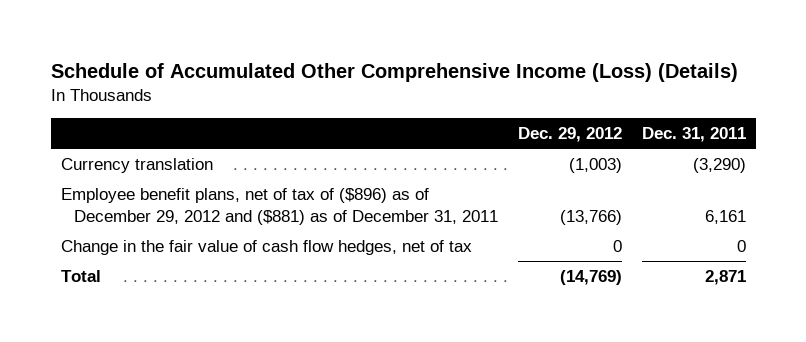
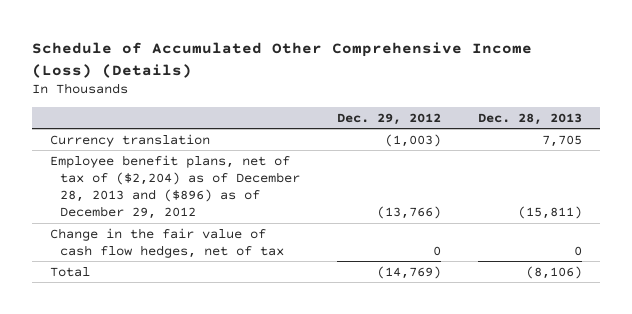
[641,127,746,143] Dec. 31, 2011 -> none
none -> [477,112,582,125] Dec. 28, 2013
[60,188,499,225] Employee benefit plans, net of tax of ($896) as of December 29, 2012 and ($881) as of December 31, 2011 -> [50,154,301,219] Employee benefit plans, net of tax of ($2,204) as of December 28, 2013 and ($896) as of December 29, 2012

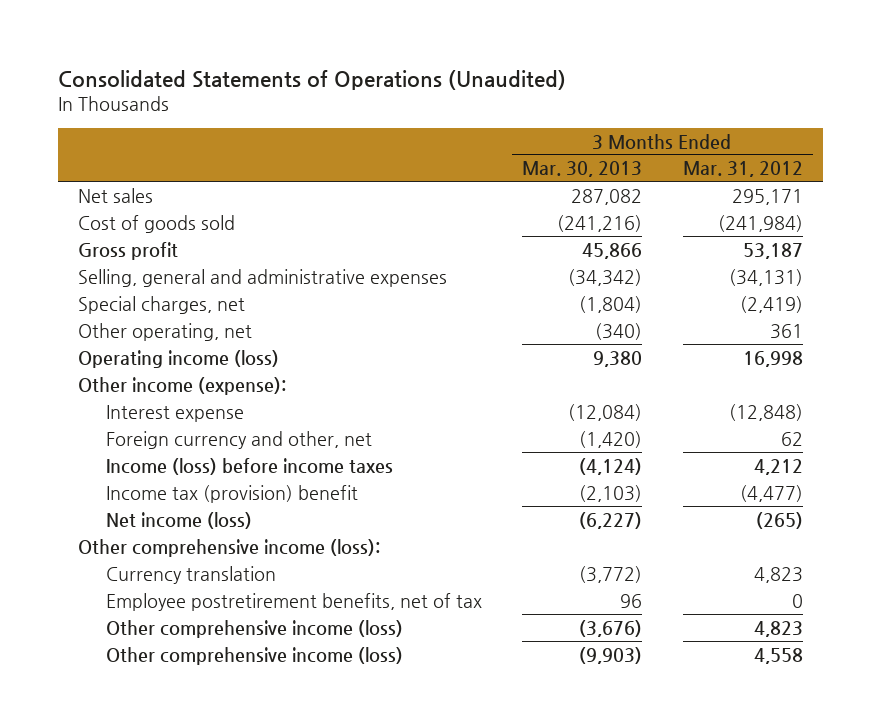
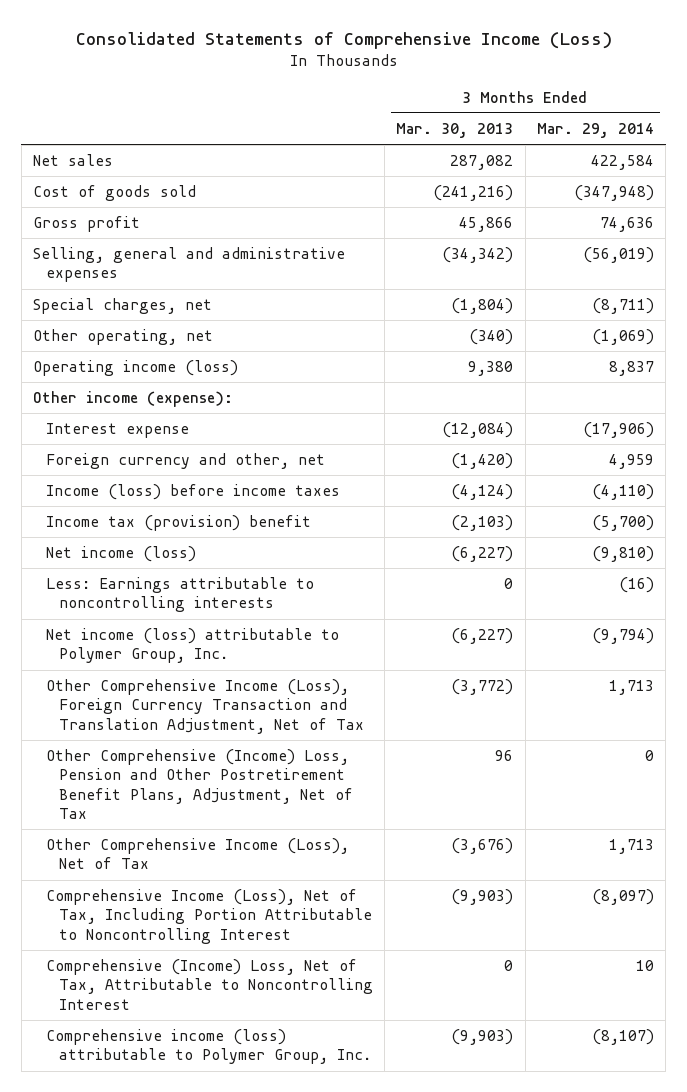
[58,69,567,90] Consolidated Statements of Operations (Unaudited) -> [75,32,612,50] Consolidated Statements of Comprehensive Income (Loss)
[682,161,803,178] Mar. 31, 2012 -> none
none -> [537,122,655,138] Mar. 29, 2014
[78,538,381,557] Other comprehensive income (loss): -> none
none -> [45,576,314,613] Less: Earnings attributable to noncontrolling interests
none -> [45,627,339,664] Net income (loss) attributable to Polymer Group, Inc.
[106,565,277,584] Currency translation -> [45,678,364,734] Other Comprehensive Income (Loss), Foreign Currency Transaction and Translation Adjustment, Net of Tax
[106,592,483,611] Employee postretirement benefits, net of tax -> [45,748,353,820] Other Comprehensive (Income) Loss, Pension and Other Postretirement Benefit Plans, Adjustment, Net of Tax
[106,619,404,638] Other comprehensive income (loss) -> [45,837,349,870] Other Comprehensive Income (Loss), Net of Tax
[106,646,404,665] Other comprehensive income (loss) -> [45,888,372,944] Comprehensive Income (Loss), Net of Tax, Including Portion Attributable to Noncontrolling Interest
none -> [45,958,373,1010] Comprehensive (Income) Loss, Net of Tax, Attributable to Noncontrolling Interest
none -> [45,1028,371,1065] Comprehensive income (loss) attributable to Polymer Group, Inc.

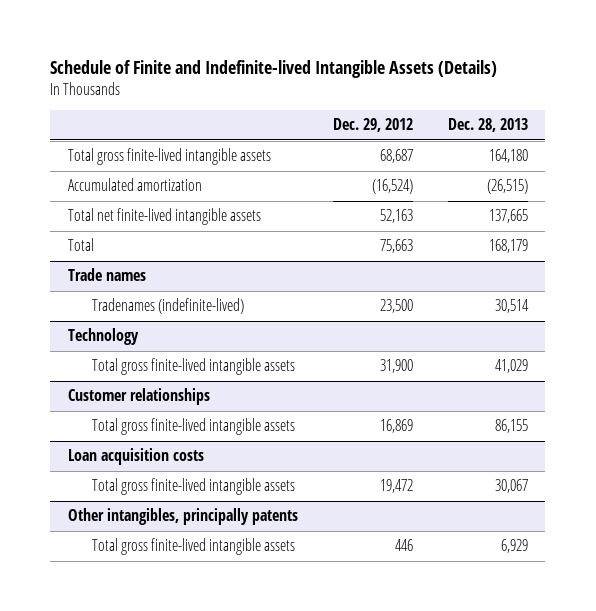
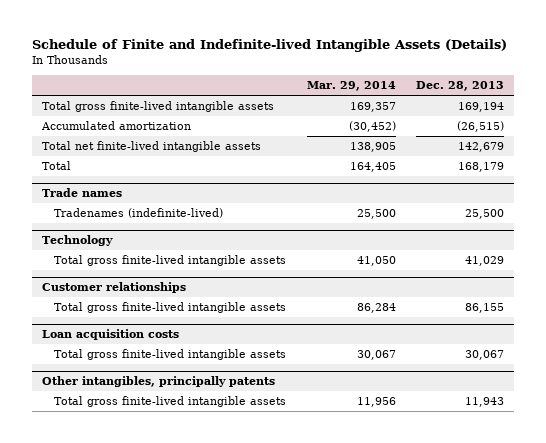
[332,118,413,133] Dec. 29, 2012 -> none
none -> [306,81,396,92] Mar. 29, 2014
[488,149,528,164] 164,180 -> [457,102,504,113] 169,194
[488,209,528,224] 137,665 -> [457,142,504,153] 142,679
[494,299,529,314] 30,514 -> [464,209,504,220] 25,500
[500,539,528,554] 6,929 -> [464,397,504,408] 11,943

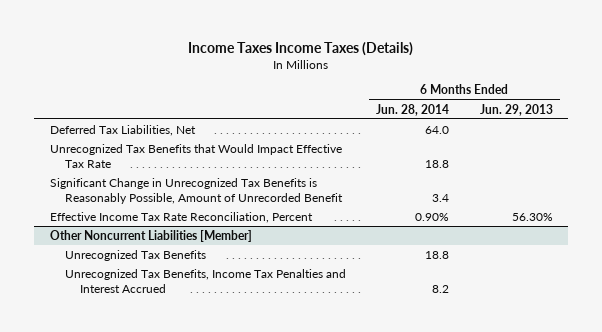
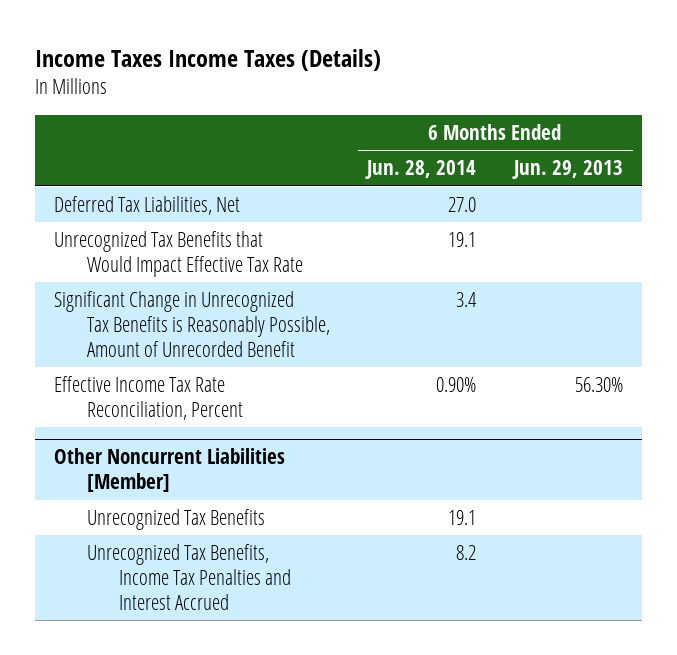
[425,125,450,134] 64.0 -> [448,196,477,212] 27.0
[425,159,450,168] 18.8 -> [448,231,477,247] 19.1
[425,250,450,259] 18.8 -> [448,509,477,525] 19.1

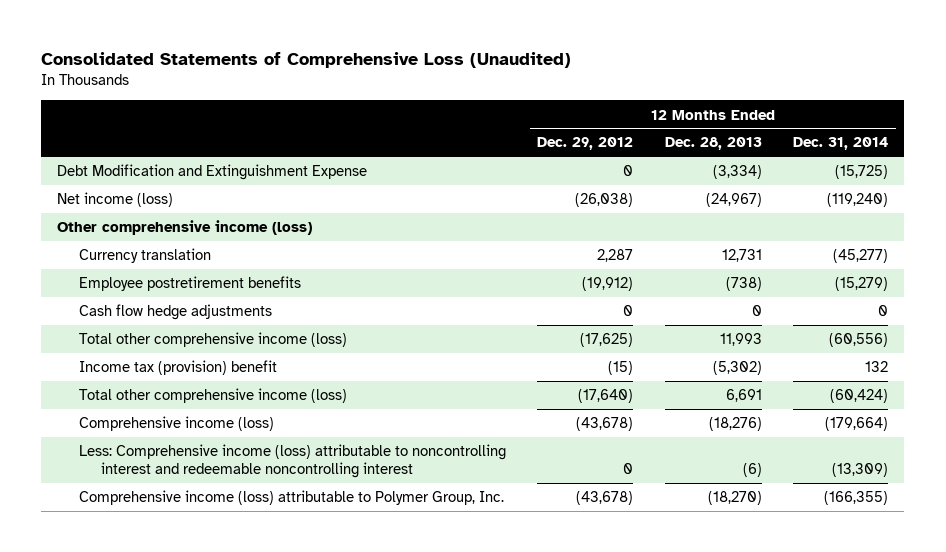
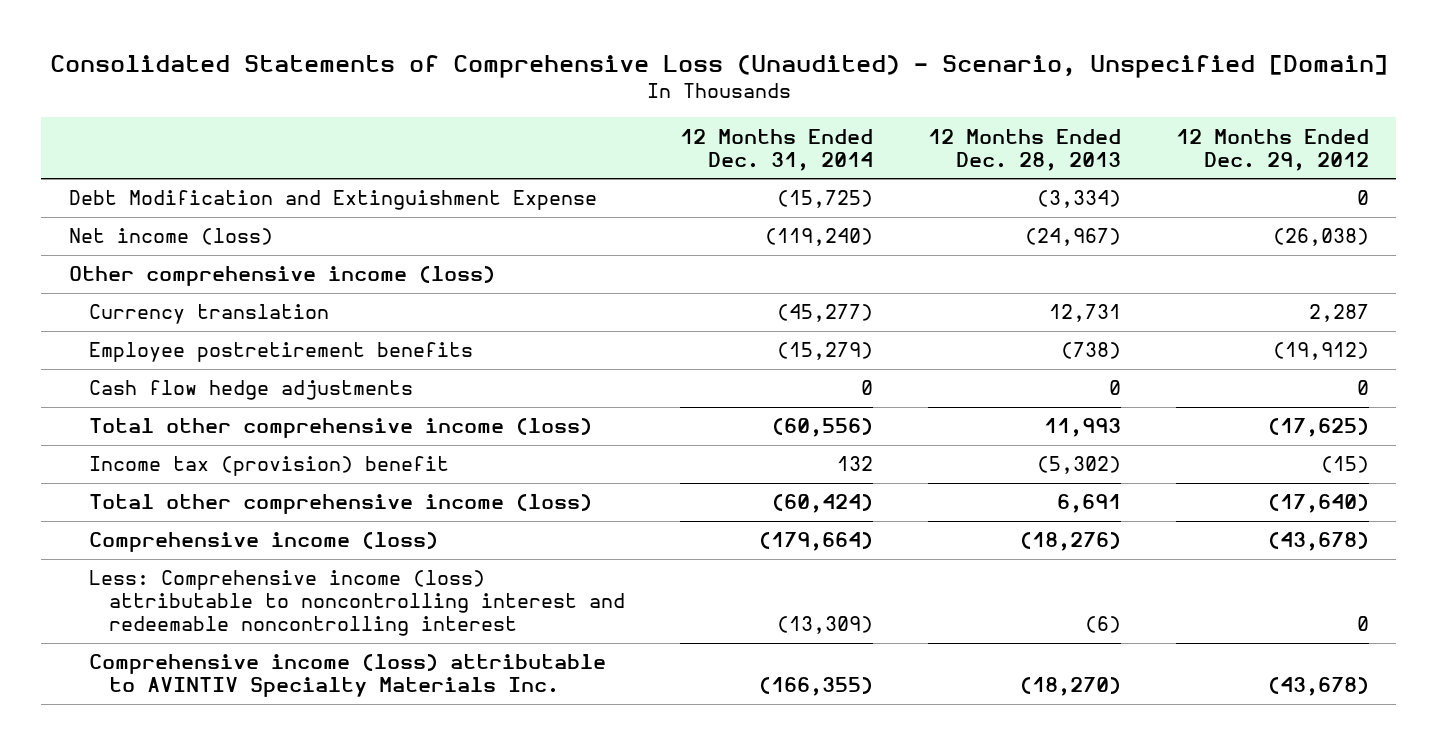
[41,51,572,68] Consolidated Statements of Comprehensive Loss (Unaudited) -> [49,54,1388,78] Consolidated Statements of Comprehensive Loss (Unaudited) - Scenario, Unspecified [Domain]
[78,490,504,506] Comprehensive income (loss) attributable to Polymer Group, Inc. -> [89,654,607,698] Comprehensive income (loss) attributable to AVINTIV Specialty Materials Inc.

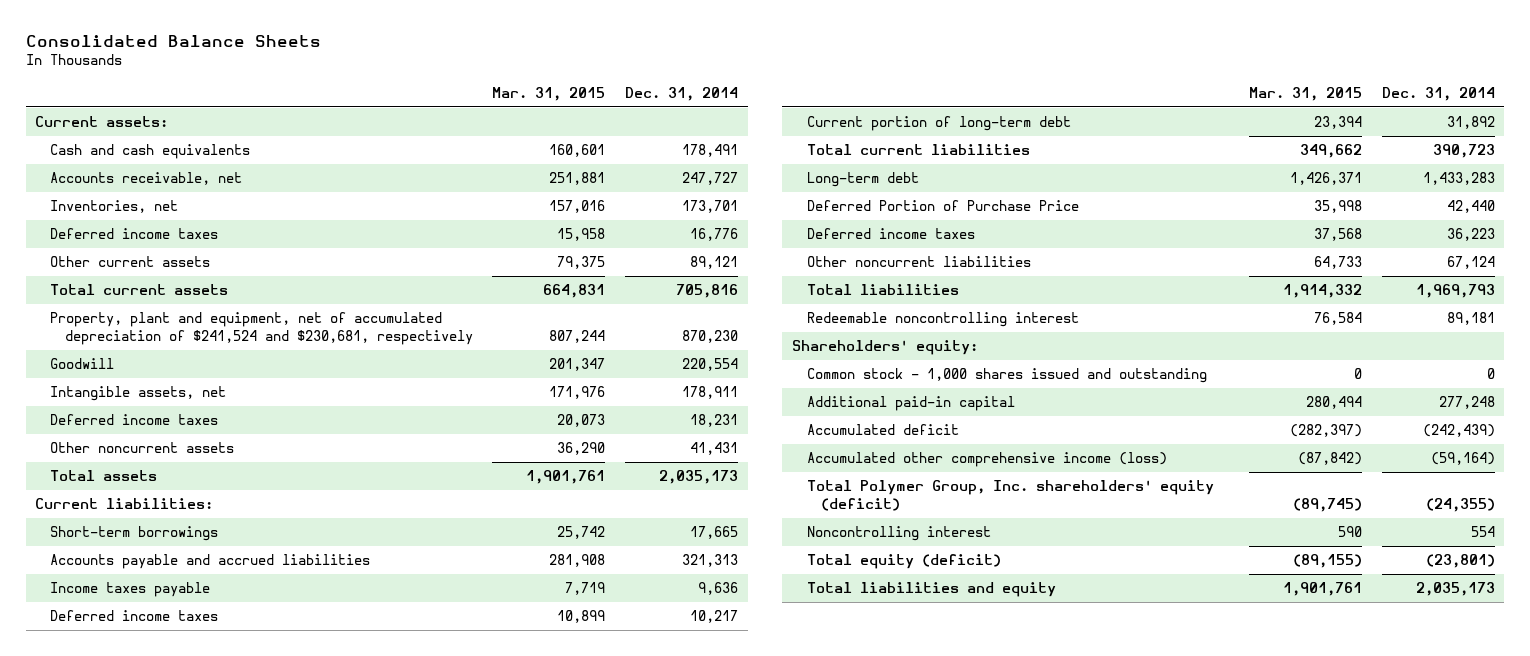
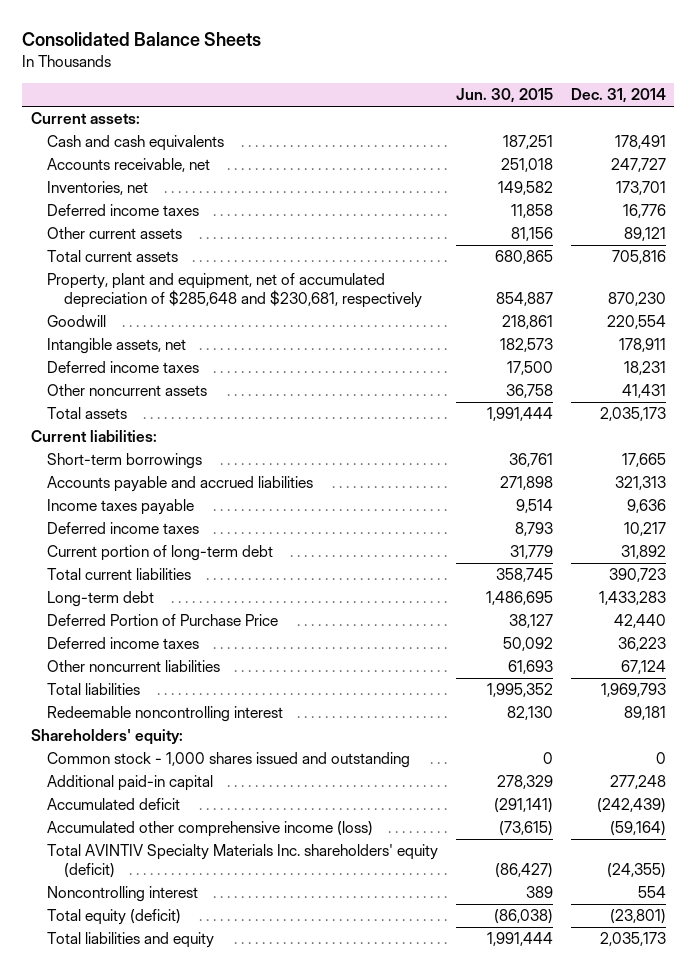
[492,87,606,102] Mar. 31, 2015 -> none
none -> [456,88,554,104] Jun. 30, 2015
[50,312,473,345] Property, plant and equipment, net of accumulated depreciation of $241,524 and $230,681, respectively -> [47,273,423,309] Property, plant and equipment, net of accumulated depreciation of $285,648 and $230,681, respectively
[806,480,1214,511] Total Polymer Group, Inc. shareholders' equity (deficit) -> [47,844,439,879] Total AVINTIV Specialty Materials Inc. shareholders' equity (deficit)

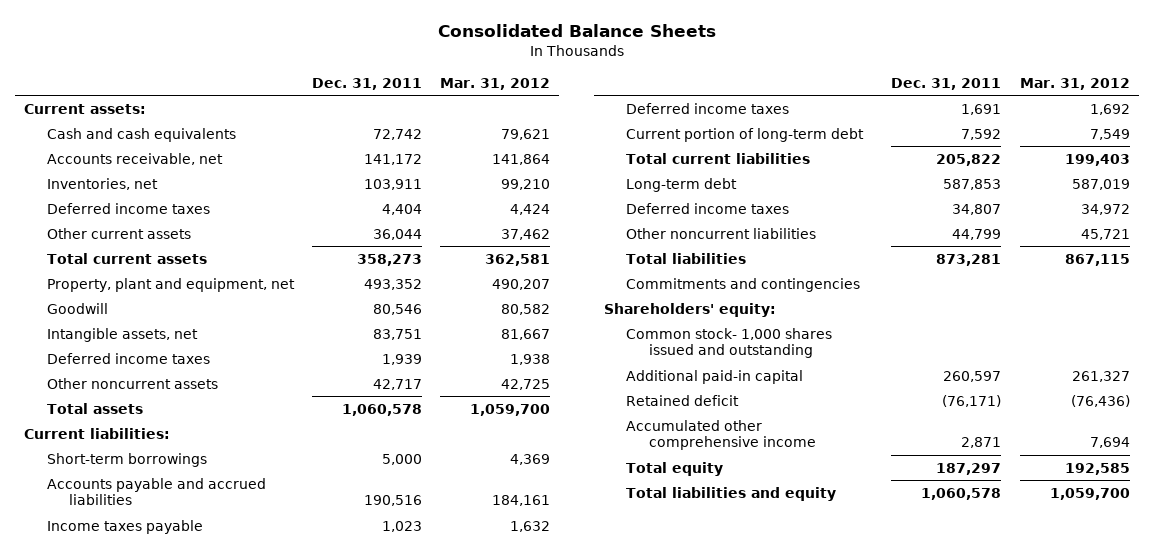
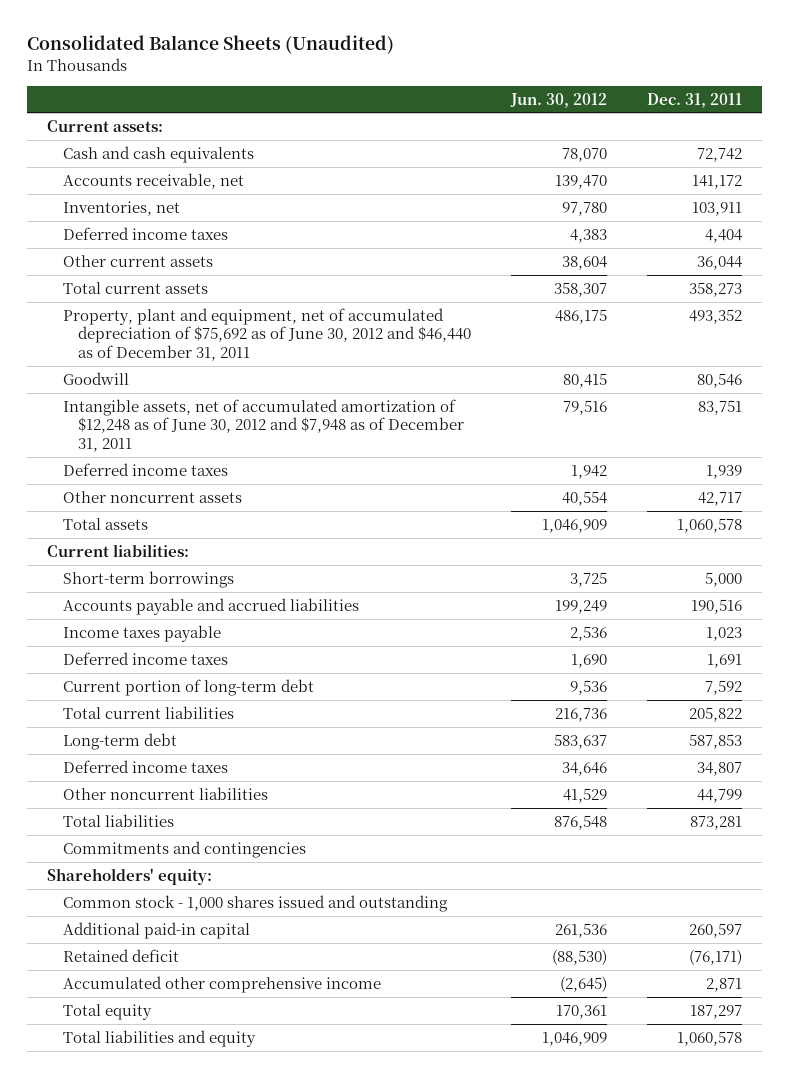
[437,23,716,37] Consolidated Balance Sheets -> [27,35,395,55] Consolidated Balance Sheets (Unaudited)
[439,77,550,90] Mar. 31, 2012 -> none
none -> [509,92,607,108] Jun. 30, 2012
[46,277,295,292] Property, plant and equipment, net -> [62,307,472,361] Property, plant and equipment, net of accumulated depreciation of $75,692 as of June 30, 2012 and $46,440 as of December 31, 2011
[46,327,198,342] Intangible assets, net -> [62,398,465,452] Intangible assets, net of accumulated amortization of $12,248 as of June 30, 2012 and $7,948 as of December 31, 2011
[626,327,833,359] Common stock- 1,000 shares issued and outstanding -> [62,894,448,912] Common stock - 1,000 shares issued and outstanding

